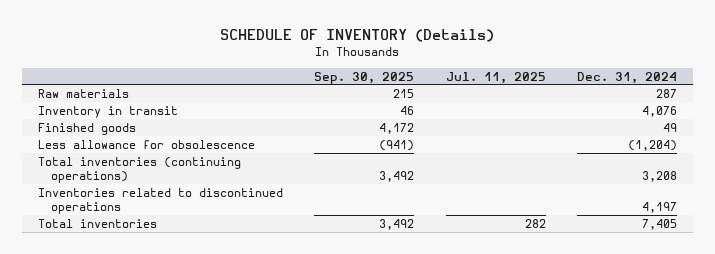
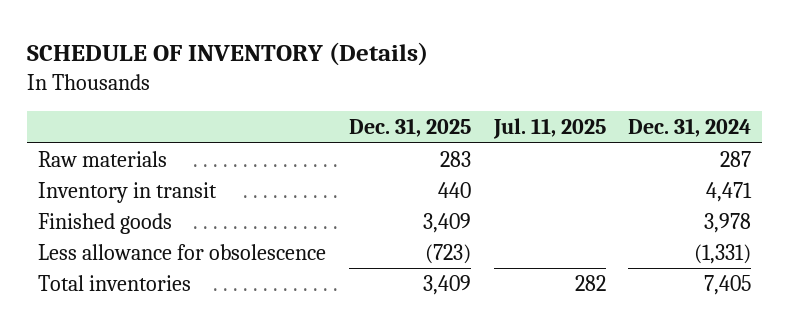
[314,71,415,84] Sep. 30, 2025 -> none
none -> [349,118,472,138] Dec. 31, 2025
[37,156,241,183] Total inventories (continuing operations) -> none
[37,187,283,214] Inventories related to discontinued operations -> none
[641,105,677,117] 4,076 -> [706,181,753,202] 4,471
[662,122,677,132] 49 -> [704,212,752,233] 3,978
[627,139,677,151] (1,204) -> [694,243,752,264] (1,331)

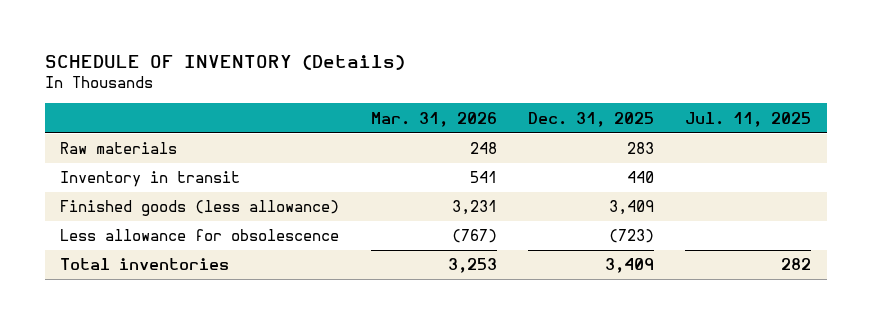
[628,118,752,138] Dec. 31, 2024 -> none
none -> [370,111,497,127] Mar. 31, 2026
[38,212,173,234] Finished goods -> [60,200,340,217] Finished goods (less allowance)

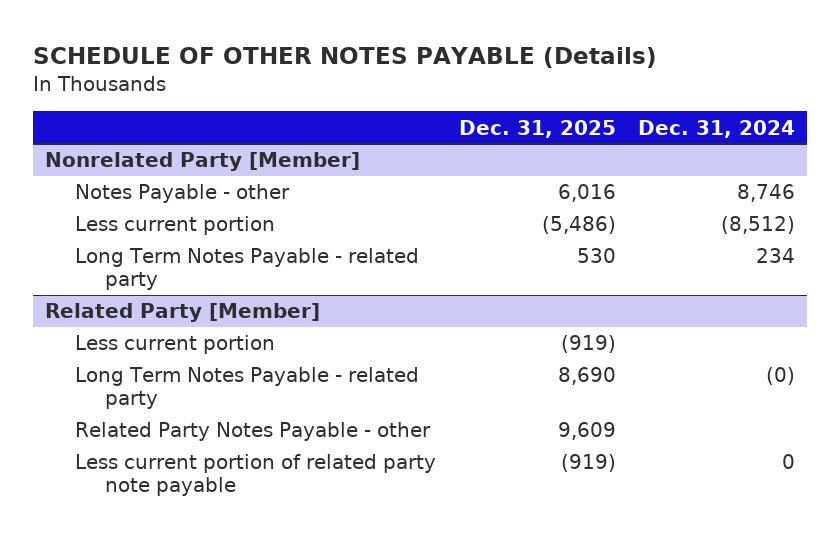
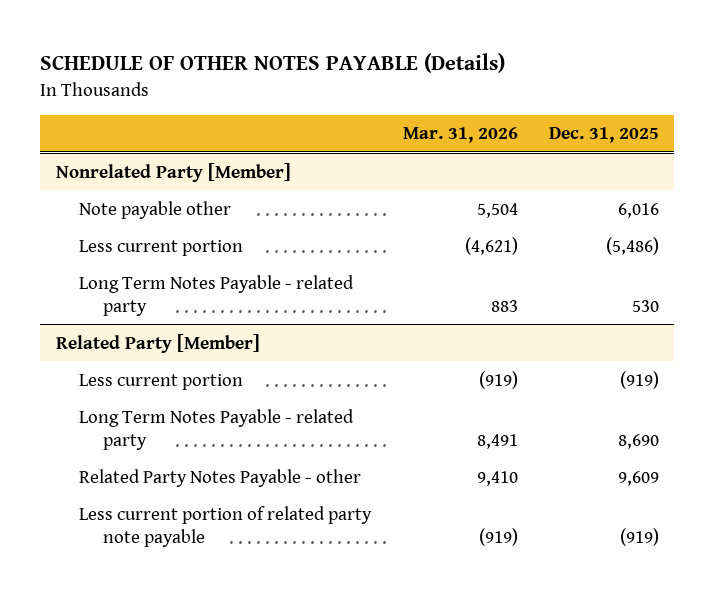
[638,119,796,138] Dec. 31, 2024 -> none
none -> [402,127,518,144] Mar. 31, 2026
[75,184,291,204] Notes Payable - other -> [79,200,232,219] Note payable other

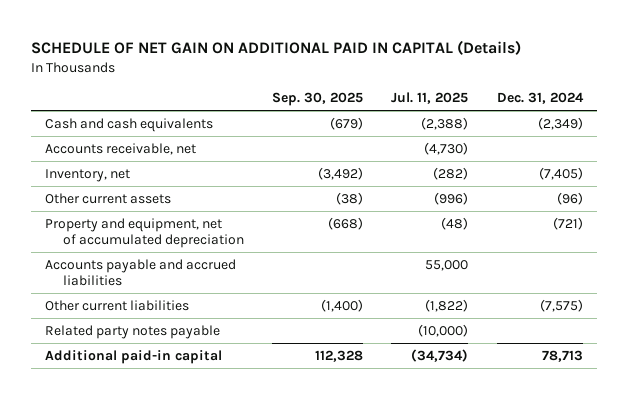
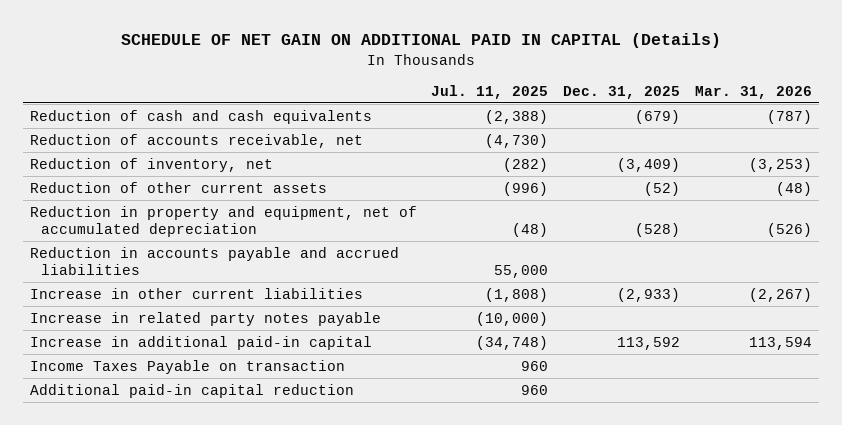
[272,92,364,107] Sep. 30, 2025 -> none
[496,92,584,105] Dec. 31, 2024 -> none
none -> [563,85,681,99] Dec. 31, 2025
none -> [694,85,812,99] Mar. 31, 2026
[45,117,214,132] Cash and cash equivalents -> [29,109,372,124] Reduction of cash and cash equivalents
[45,142,197,155] Accounts receivable, net -> [29,133,363,148] Reduction of accounts receivable, net
[45,168,131,182] Inventory, net -> [29,157,273,172] Reduction of inventory, net
[45,192,172,204] Other current assets -> [29,181,327,193] Reduction of other current assets
[45,217,244,249] Property and equipment, net of accumulated depreciation -> [29,205,417,237] Reduction in property and equipment, net of accumulated depreciation
[45,258,237,287] Accounts payable and accrued liabilities -> [29,246,399,275] Reduction in accounts payable and accrued liabilities
[45,299,190,311] Other current liabilities -> [29,287,363,299] Increase in other current liabilities
[425,298,469,312] (1,822) -> [485,287,549,302] (1,808)
[45,324,221,339] Related party notes payable -> [29,311,381,326] Increase in related party notes payable
[45,349,223,364] Additional paid-in capital -> [29,335,372,350] Increase in additional paid-in capital
[411,348,469,362] (34,734) -> [476,335,549,350] (34,748)
none -> [29,359,345,374] Income Taxes Payable on transaction
none -> [29,383,354,398] Additional paid-in capital reduction

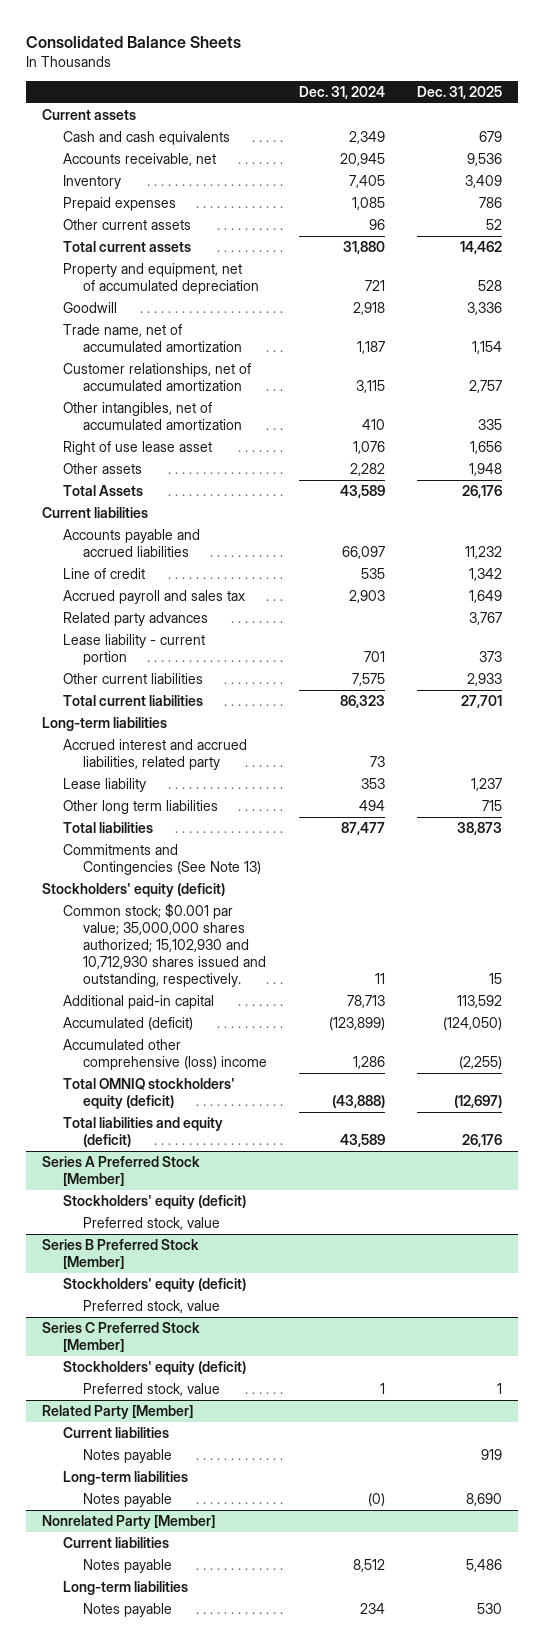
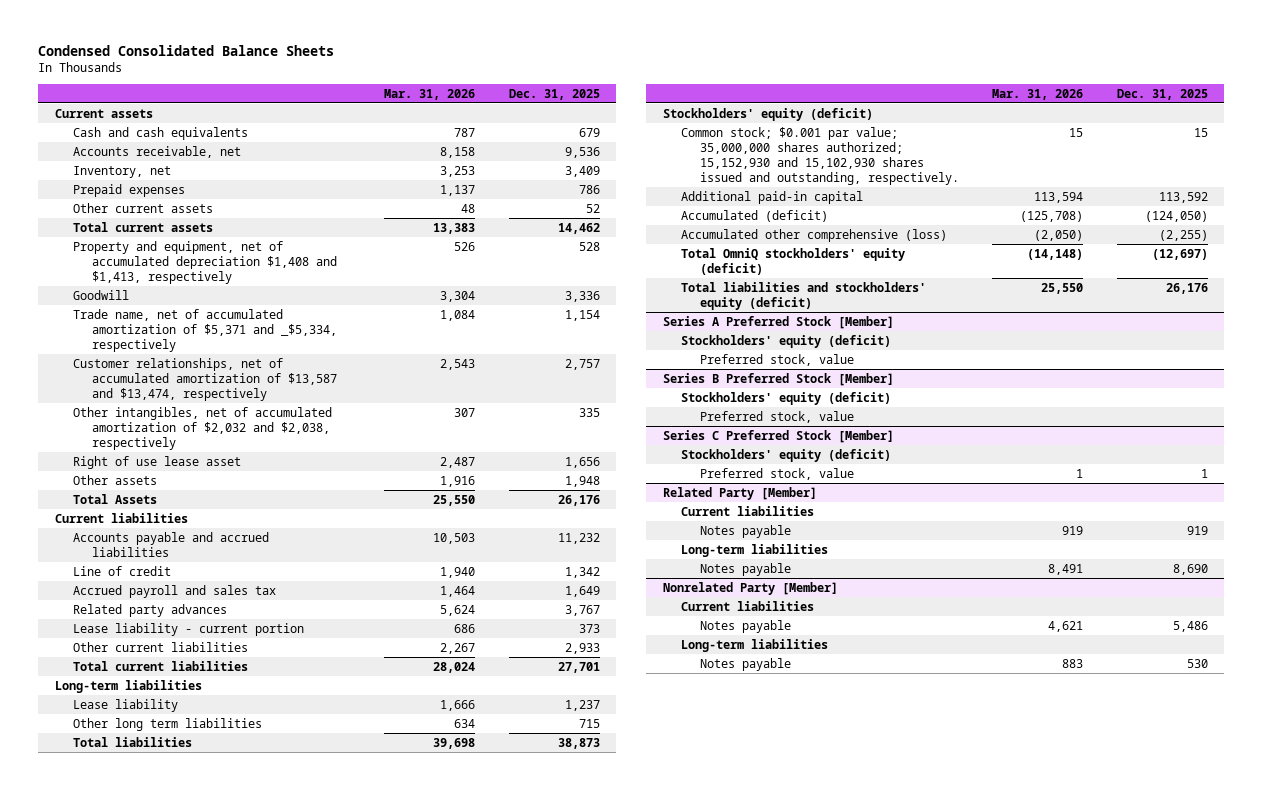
[26,35,242,48] Consolidated Balance Sheets -> [37,45,334,57] Condensed Consolidated Balance Sheets
[299,85,386,99] Dec. 31, 2024 -> none
none -> [384,88,476,100] Mar. 31, 2026
[62,175,121,190] Inventory -> [73,165,172,178] Inventory, net
[62,263,260,295] Property and equipment, net of accumulated depreciation -> [73,240,337,284] Property and equipment, net of accumulated depreciation $1,408 and $1,413, respectively
[62,324,243,353] Trade name, net of accumulated amortization -> [73,308,337,352] Trade name, net of accumulated amortization of $5,371 and _$5,334, respectively
[62,363,251,392] Customer relationships, net of accumulated amortization -> [73,357,337,401] Customer relationships, net of accumulated amortization of $13,587 and $13,474, respectively
[62,402,243,431] Other intangibles, net of accumulated amortization -> [73,406,333,450] Other intangibles, net of accumulated amortization of $2,032 and $2,038, respectively
[62,739,247,771] Accrued interest and accrued liabilities, related party -> none
[62,844,262,876] Commitments and Contingencies (See Note 13) -> none
[62,903,267,987] Common stock; $0.001 par value; 35,000,000 shares authorized; 15,102,930 and 10,712,930 shares issued and outstanding, respectively. -> [681,126,959,185] Common stock; $0.001 par value; 35,000,000 shares authorized; 15,152,930 and 15,102,930 shares issued and outstanding, respectively.
[62,1039,268,1071] Accumulated other comprehensive (loss) income -> [681,228,948,242] Accumulated other comprehensive (loss)
[62,1078,235,1110] Total OMNIQ stockholders' equity (deficit) -> [681,247,906,275] Total OmniQ stockholders' equity (deficit)
[62,1117,223,1148] Total liabilities and equity (deficit) -> [681,281,927,310] Total liabilities and stockholders' equity (deficit)

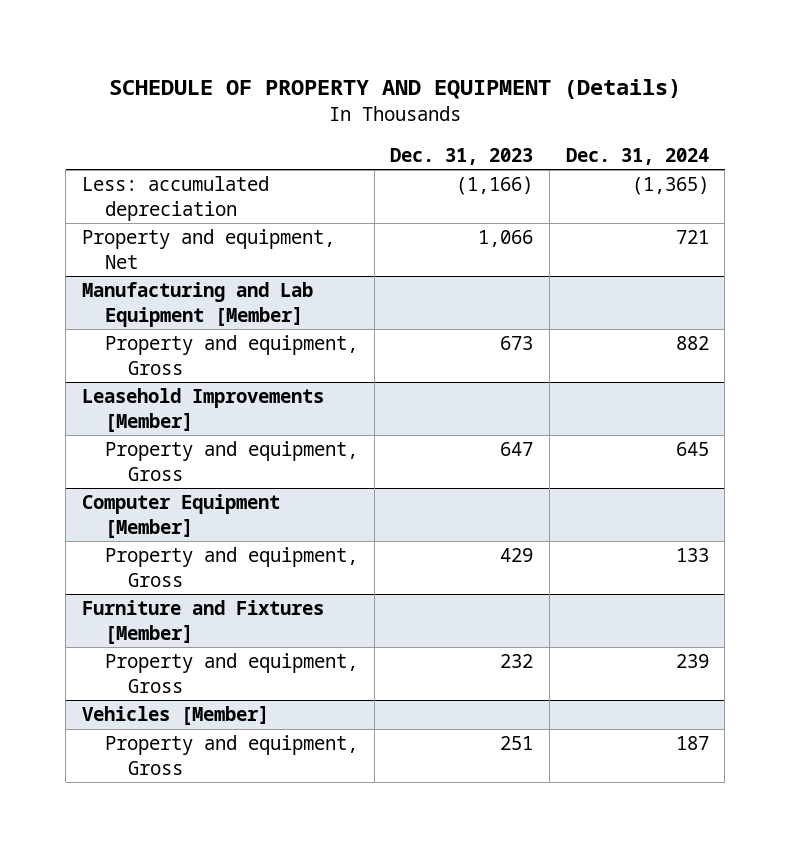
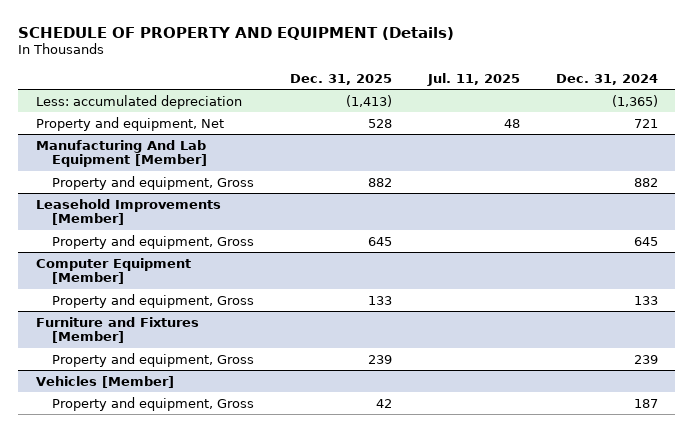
[390,147,534,165] Dec. 31, 2023 -> none
none -> [290,73,393,85] Dec. 31, 2025
none -> [426,72,520,86] Jul. 11, 2025
[81,282,313,327] Manufacturing and Lab Equipment [Member] -> [36,139,208,168] Manufacturing And Lab Equipment [Member]

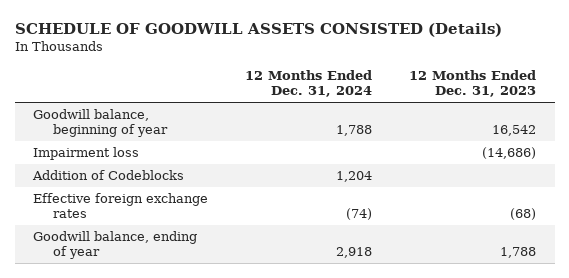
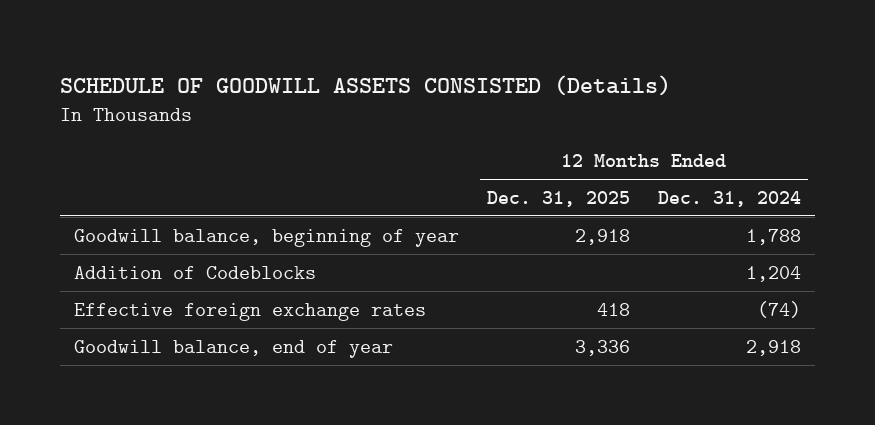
[409,70,537,98] 12 Months Ended Dec. 31, 2023 -> none
none -> [487,190,631,207] Dec. 31, 2025
[33,147,140,161] Impairment loss -> none
[33,231,198,260] Goodwill balance, ending of year -> [73,339,393,358] Goodwill balance, end of year

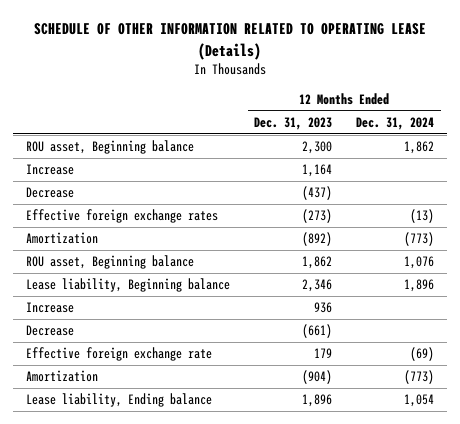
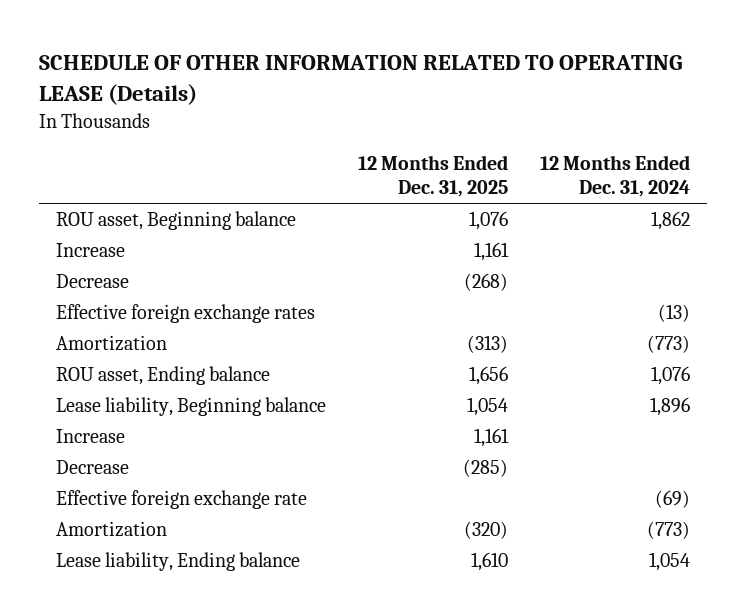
[253,117,332,131] Dec. 31, 2023 -> none
none -> [357,154,508,198] 12 Months Ended Dec. 31, 2025
[25,255,194,270] ROU asset, Beginning balance -> [55,366,270,386] ROU asset, Ending balance

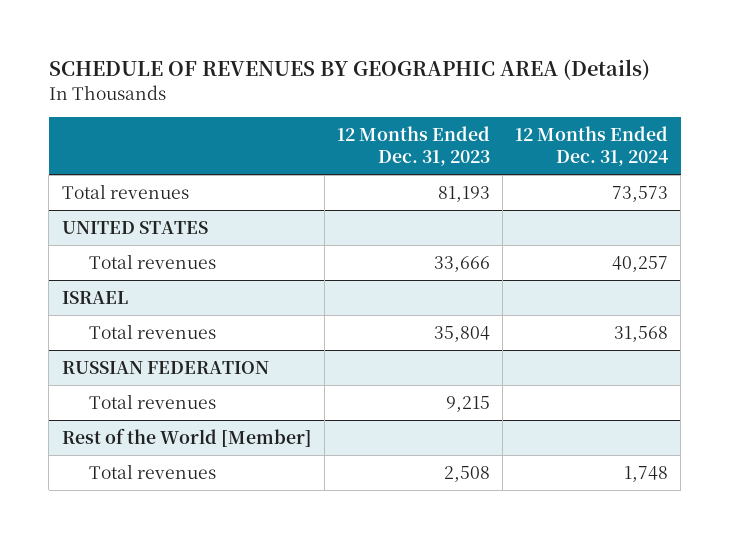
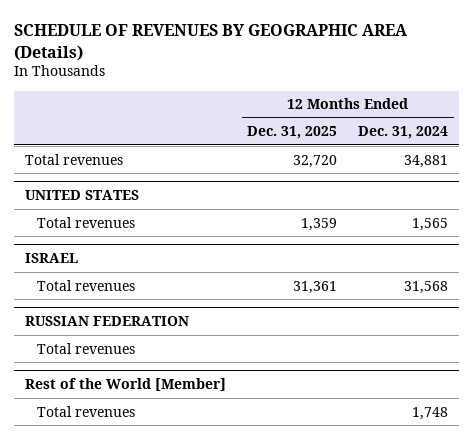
[336,125,490,167] 12 Months Ended Dec. 31, 2023 -> none
none -> [247,126,338,140] Dec. 31, 2025
[612,186,669,203] 73,573 -> [404,154,449,168] 34,881
[612,256,669,273] 40,257 -> [412,217,449,231] 1,565

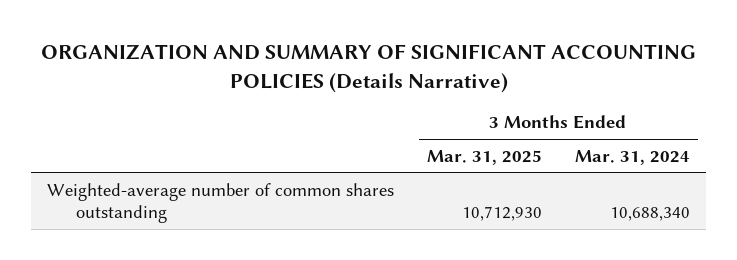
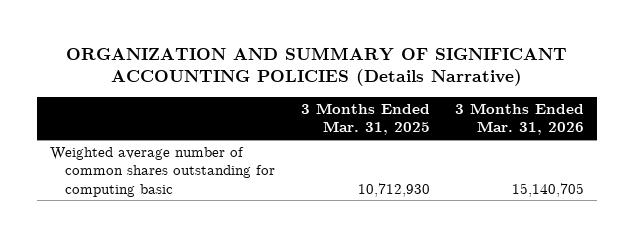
[574,149,690,165] Mar. 31, 2024 -> none
none -> [455,102,585,136] 3 Months Ended Mar. 31, 2026
[47,182,395,223] Weighted-average number of common shares outstanding -> [49,146,275,197] Weighted average number of common shares outstanding for computing basic

